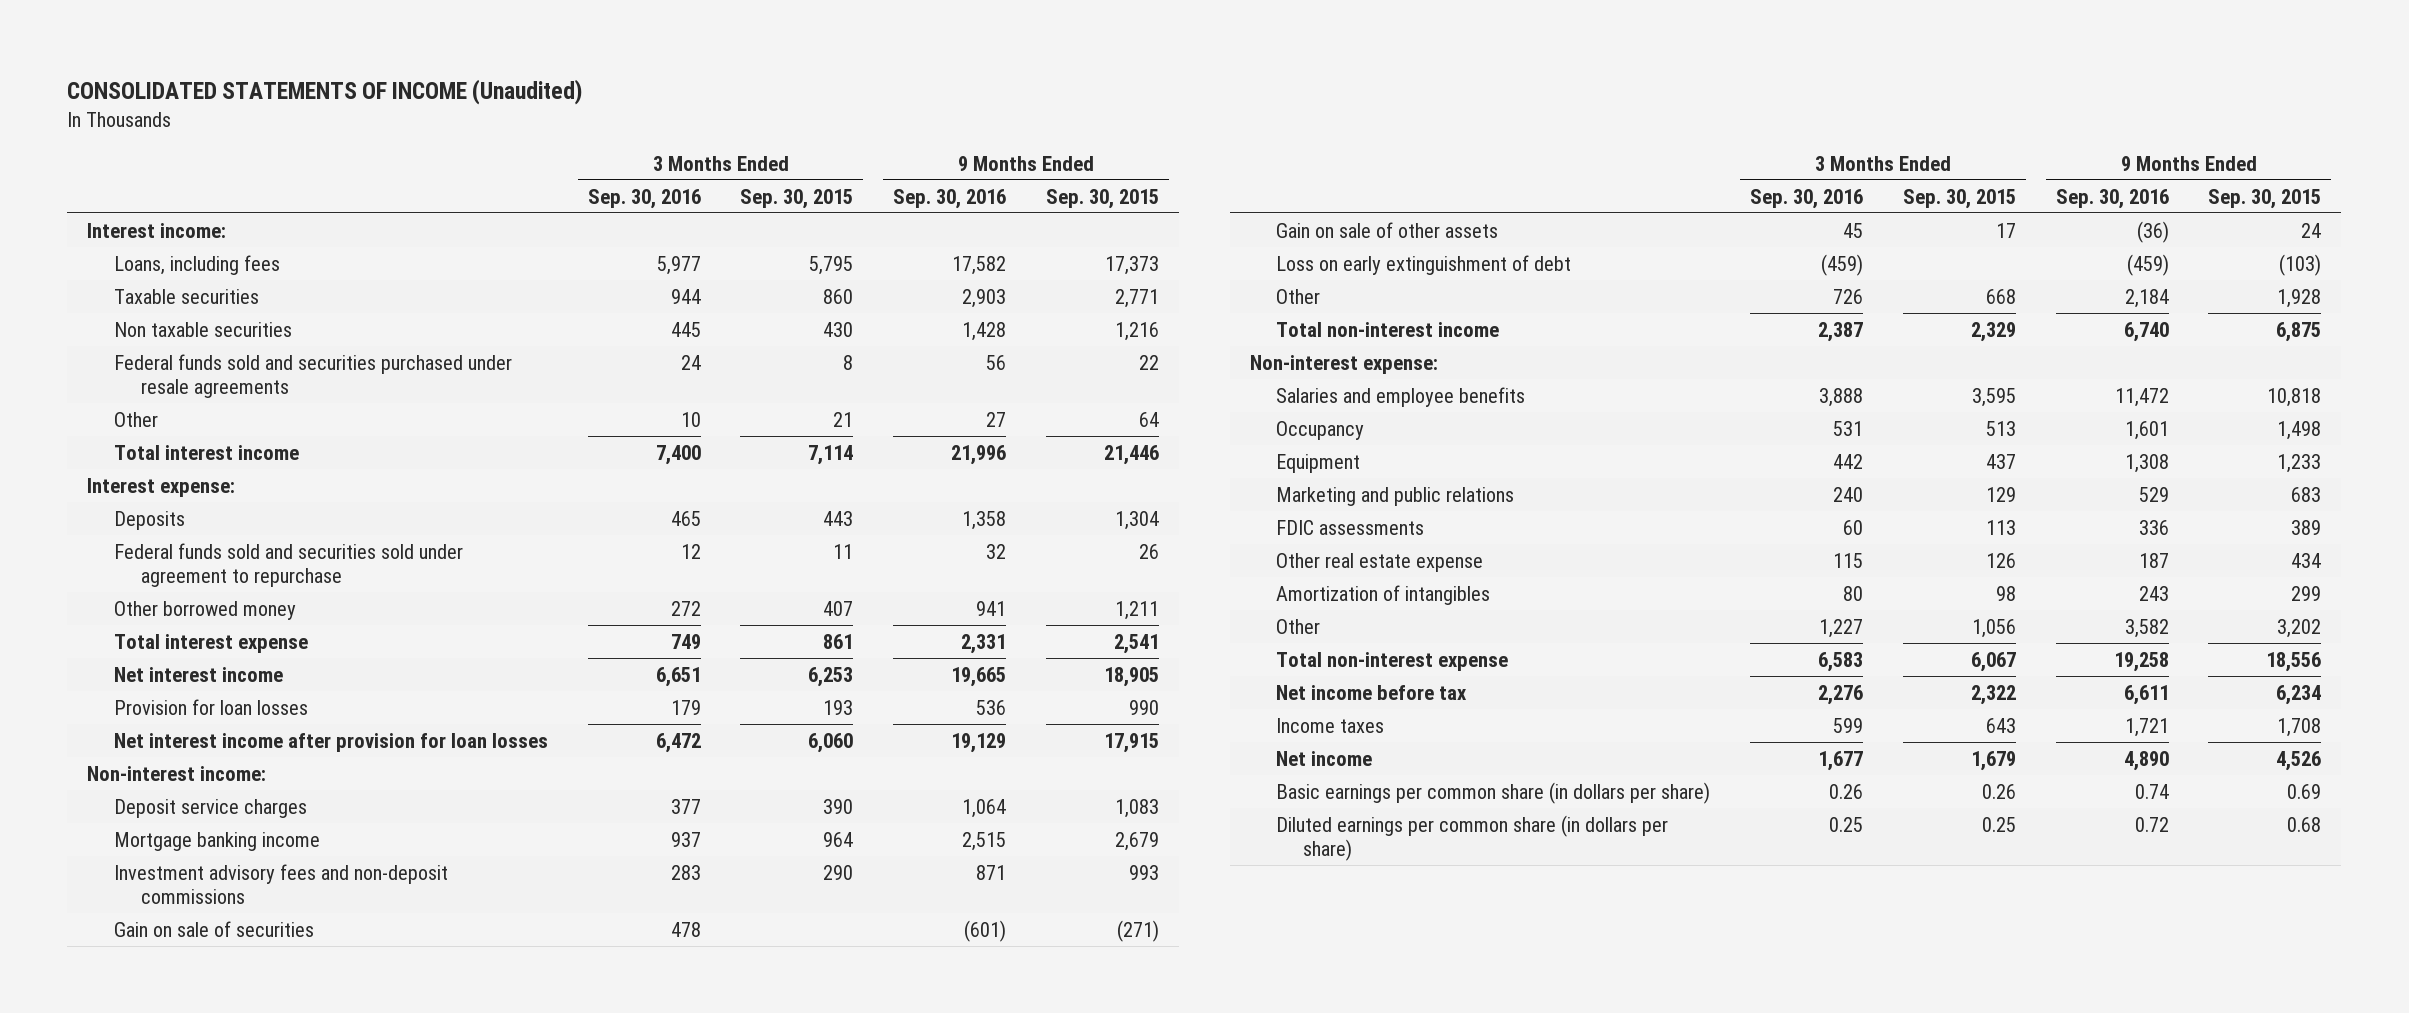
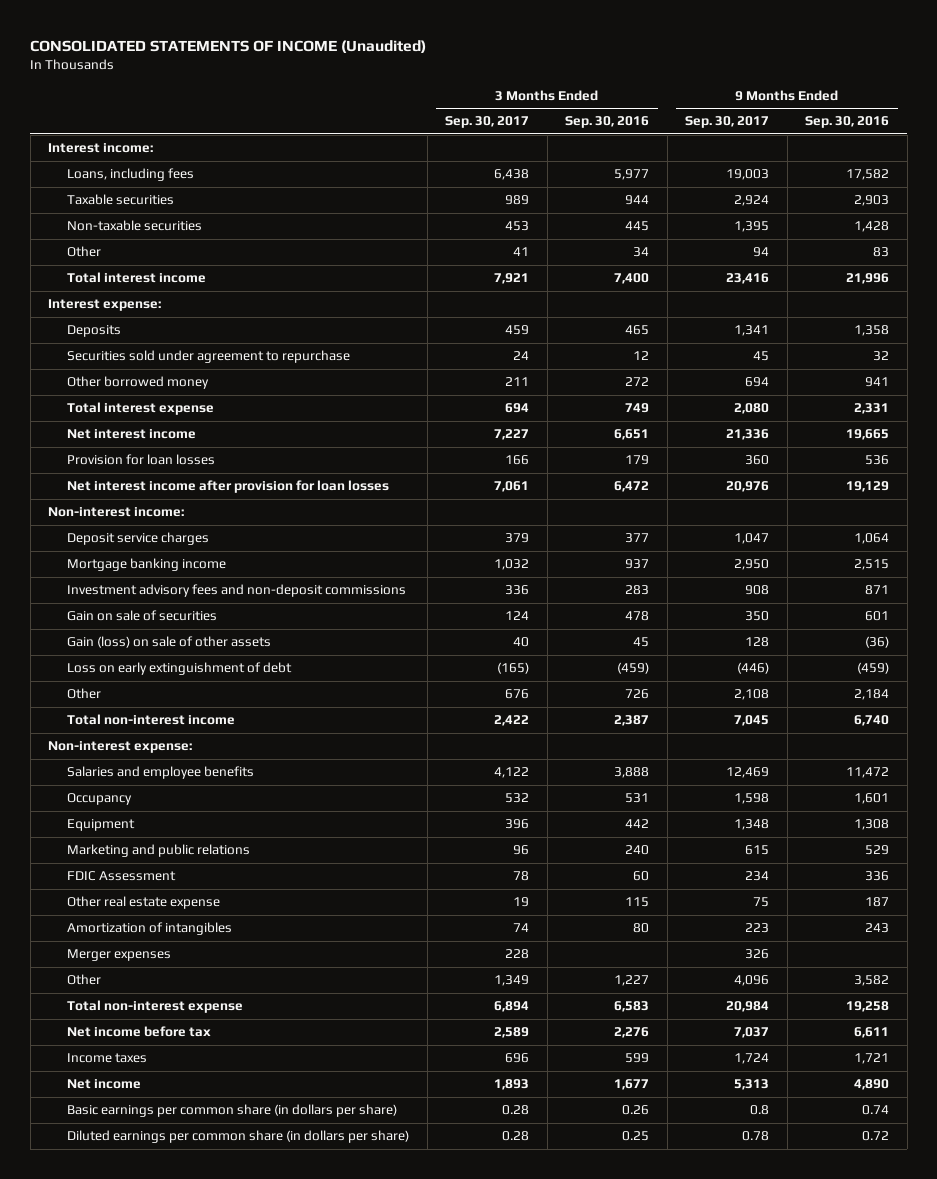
[740,188,854,209] Sep. 30, 2015 -> none
[1045,188,1159,209] Sep. 30, 2015 -> none
none -> [445,116,530,129] Sep. 30, 2017
none -> [685,116,770,129] Sep. 30, 2017
[113,353,512,399] Federal funds sold and securities purchased under resale agreements -> none
[113,321,292,337] Non taxable securities -> [67,220,203,232] Non-taxable securities
[680,411,701,427] 10 -> [633,247,650,258] 34
[986,411,1007,427] 27 -> [873,247,890,258] 83
[113,542,463,588] Federal funds sold and securities sold under agreement to repurchase -> [67,350,351,364] Securities sold under agreement to repurchase
[964,919,1007,942] (601) -> [865,611,890,622] 601
[1276,221,1499,238] Gain on sale of other assets -> [67,636,272,649] Gain (loss) on sale of other assets
[1276,519,1425,535] FDIC assessments -> [67,871,177,882] FDIC Assessment
none -> [67,949,172,962] Merger expenses

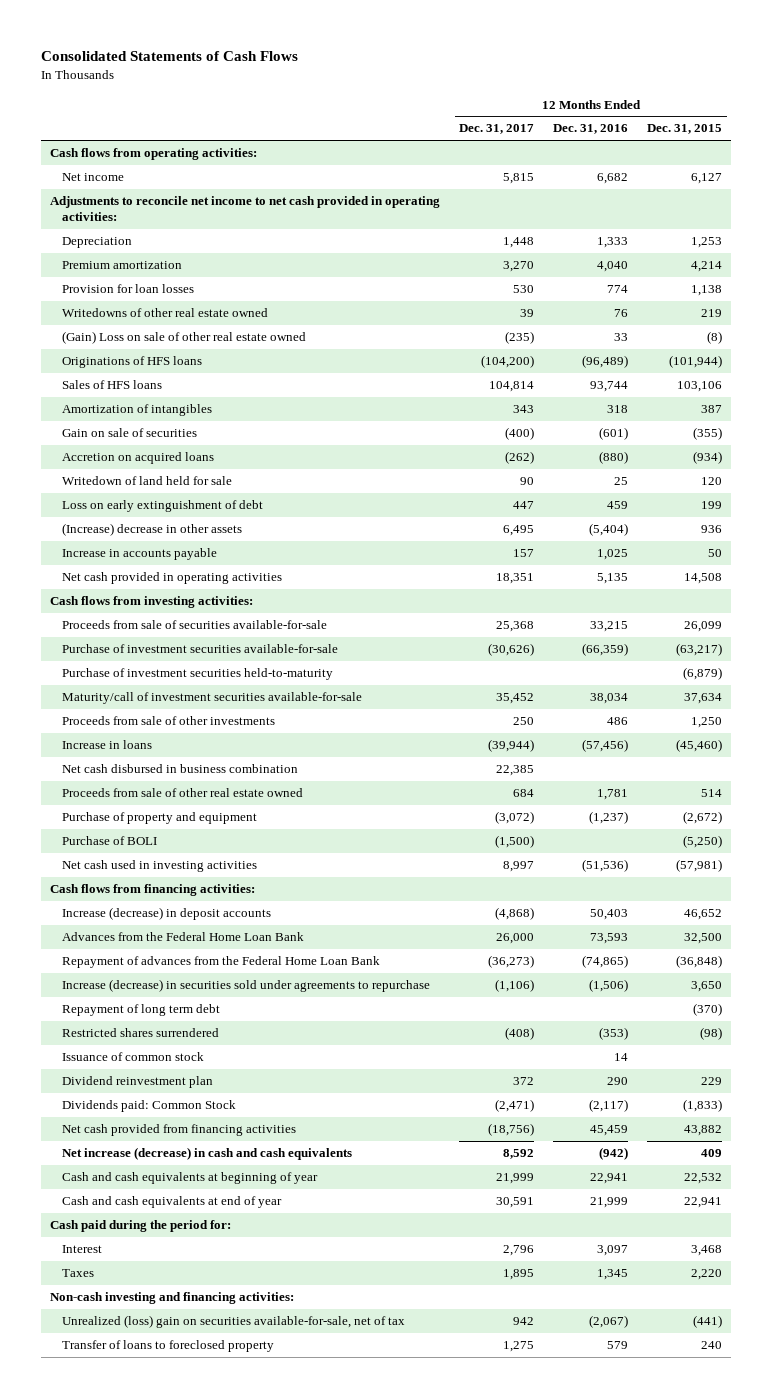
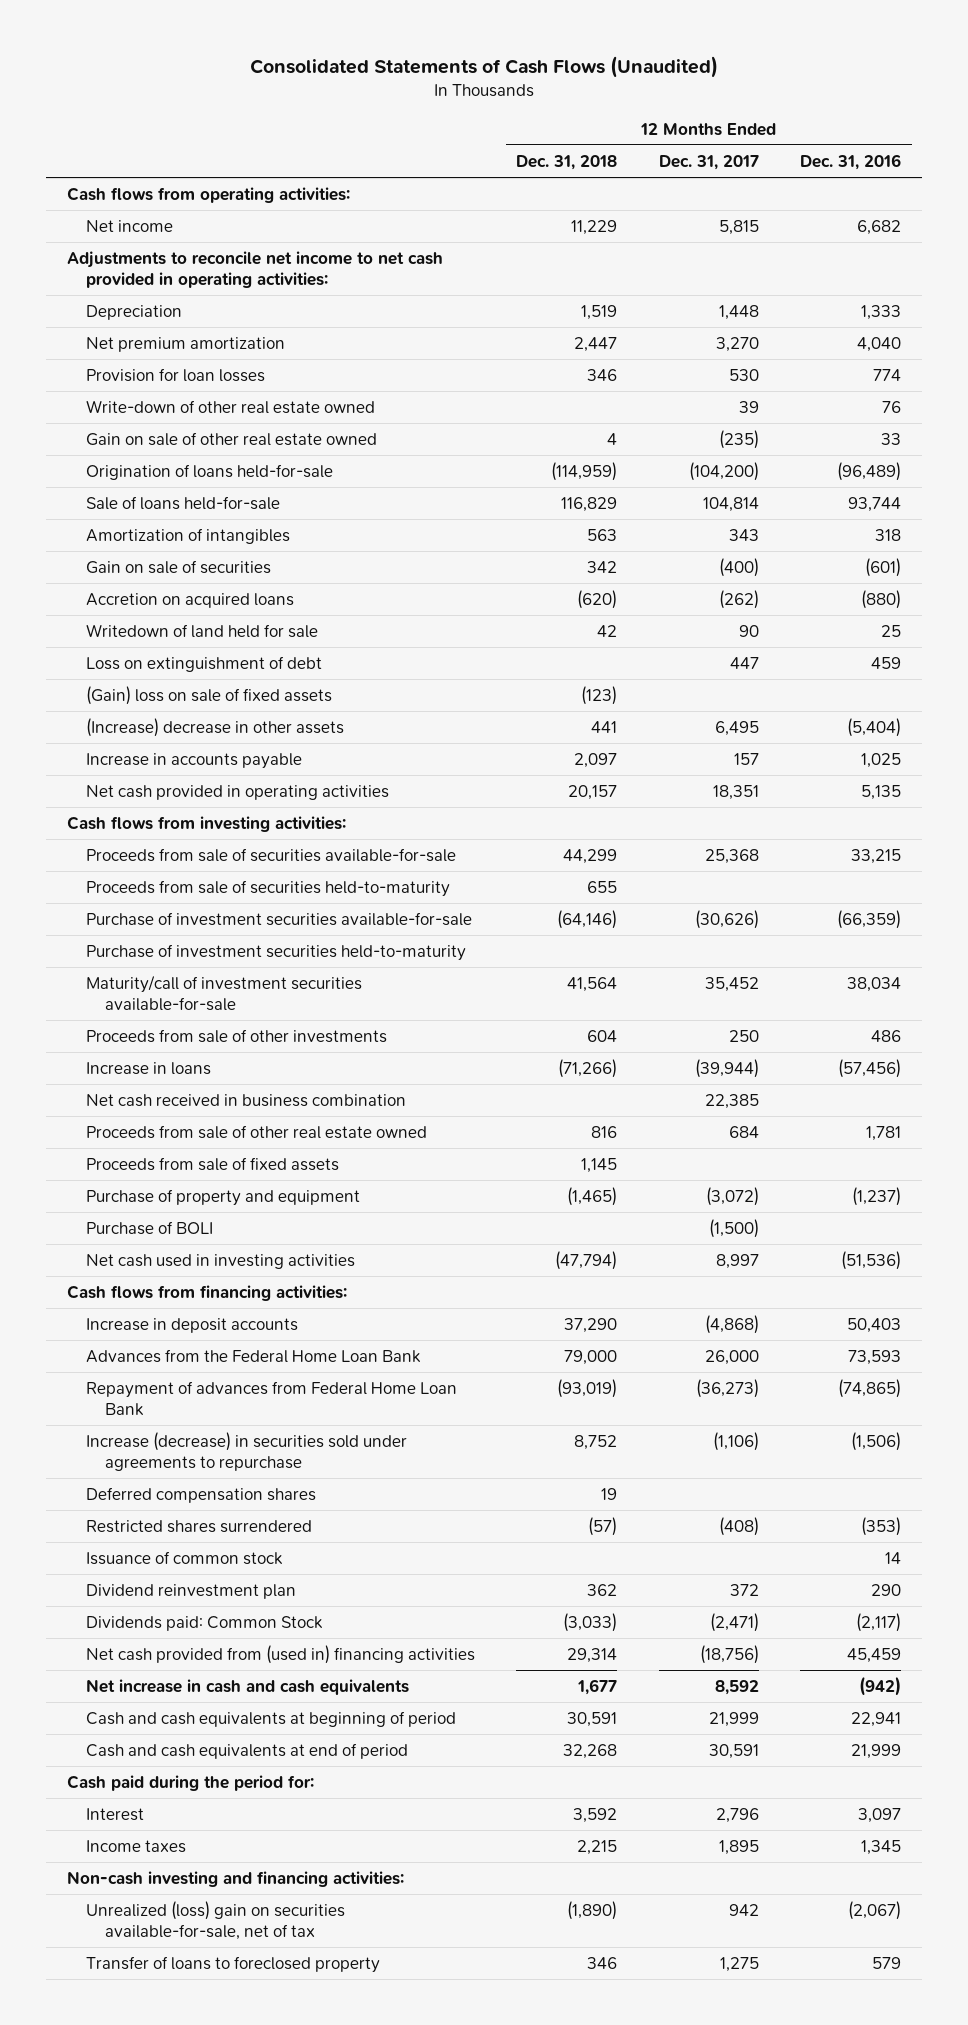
[41,51,299,62] Consolidated Statements of Cash Flows -> [250,55,719,78] Consolidated Statements of Cash Flows (Unaudited)
[646,124,722,135] Dec. 31, 2015 -> none
none -> [516,154,618,170] Dec. 31, 2018
[61,261,182,270] Premium amortization -> [85,336,285,352] Net premium amortization
[61,308,268,318] Writedowns of other real estate owned -> [85,399,375,414] Write-down of other real estate owned
[61,331,306,345] (Gain) Loss on sale of other real estate owned -> [85,431,377,446] Gain on sale of other real estate owned
[61,356,202,369] Originations of HFS loans -> [85,463,333,480] Origination of loans held-for-sale
[61,380,162,390] Sales of HFS loans -> [85,495,280,510] Sale of loans held-for-sale
[61,500,263,513] Loss on early extinguishment of debt -> [85,655,322,672] Loss on extinguishment of debt
none -> [85,685,332,705] (Gain) loss on sale of fixed assets
none -> [85,879,450,897] Proceeds from sale of securities held-to-maturity
[61,764,298,774] Net cash disbursed in business combination -> [85,1093,406,1107] Net cash received in business combination
none -> [85,1156,339,1171] Proceeds from sale of fixed assets
[61,907,271,921] Increase (decrease) in deposit accounts -> [85,1317,298,1333] Increase in deposit accounts
[61,956,380,969] Repayment of advances from the Federal Home Loan Bank -> [85,1380,457,1416] Repayment of advances from Federal Home Loan Bank
[61,1004,220,1017] Repayment of long term debt -> none
none -> [85,1486,316,1503] Deferred compensation shares
[61,1124,296,1137] Net cash provided from financing activities -> [85,1644,475,1664] Net cash provided from (used in) financing activities
[61,1147,352,1161] Net increase (decrease) in cash and cash equivalents -> [85,1678,409,1695] Net increase in cash and cash equivalents
[61,1172,318,1185] Cash and cash equivalents at beginning of year -> [85,1710,456,1727] Cash and cash equivalents at beginning of period
[61,1196,282,1209] Cash and cash equivalents at end of year -> [85,1742,408,1759] Cash and cash equivalents at end of period
[61,1269,94,1278] Taxes -> [85,1839,186,1853] Income taxes

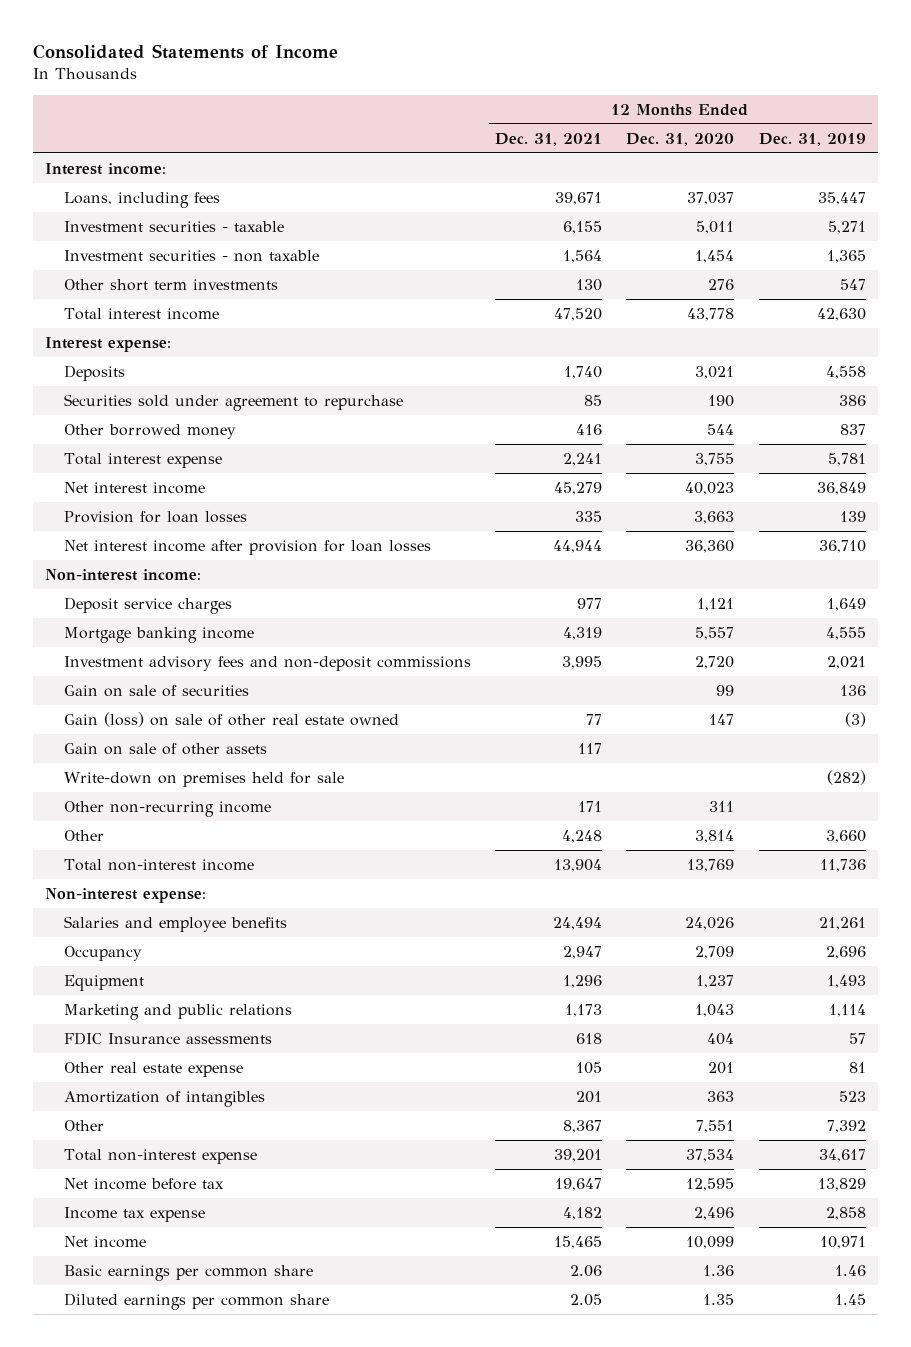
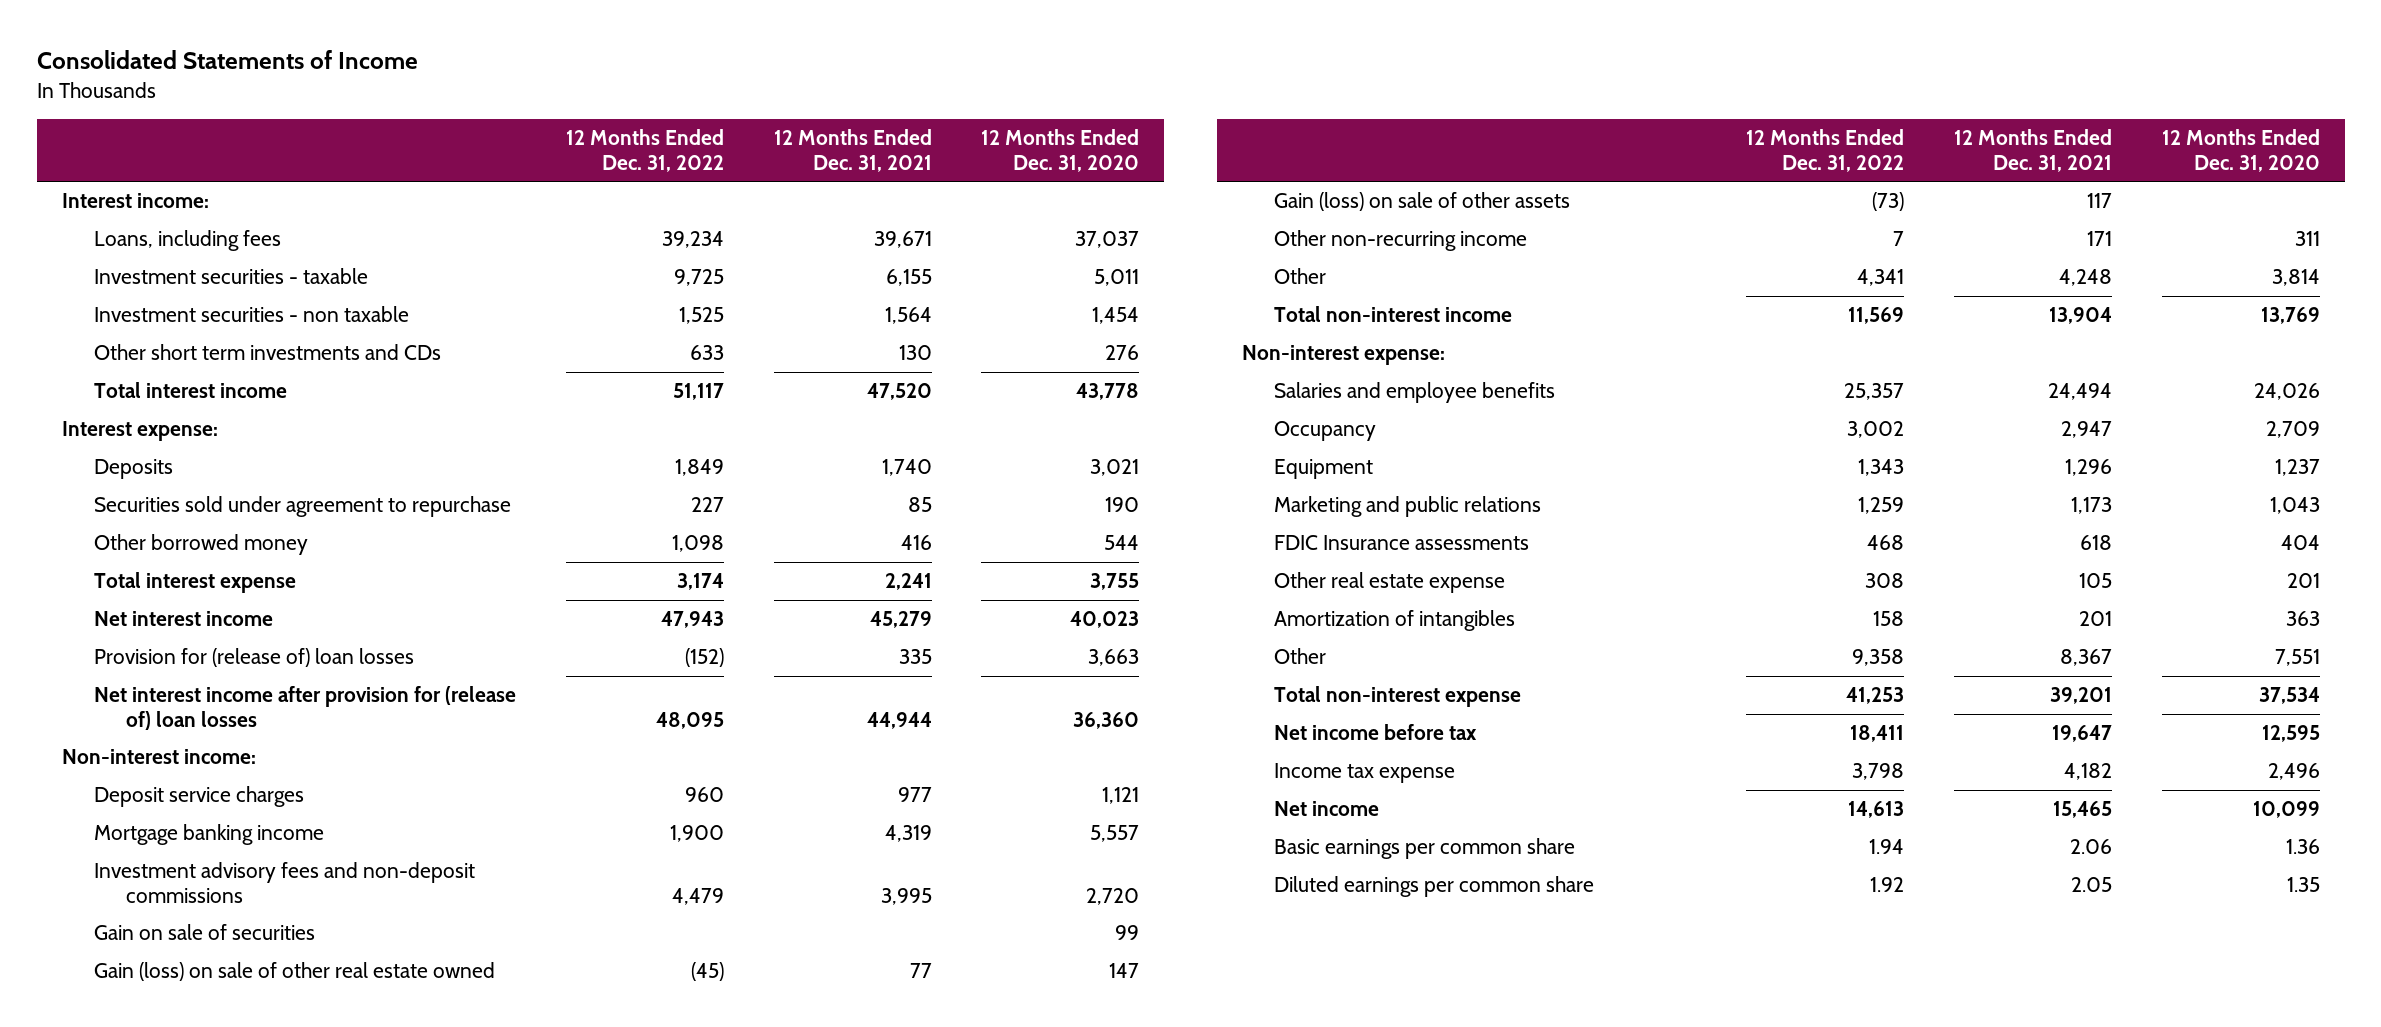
[758,132,866,146] Dec. 31, 2019 -> none
none -> [565,129,724,172] 12 Months Ended Dec. 31, 2022
[63,278,278,291] Other short term investments -> [93,344,441,361] Other short term investments and CDs
[63,510,247,523] Provision for loan losses -> [93,648,414,668] Provision for (release of) loan losses
[63,539,431,555] Net interest income after provision for loan losses -> [93,686,516,730] Net interest income after provision for (release of) loan losses
[63,771,344,787] Write-down on premises held for sale -> none
[63,742,267,755] Gain on sale of other assets -> [1274,192,1571,212] Gain (loss) on sale of other assets

